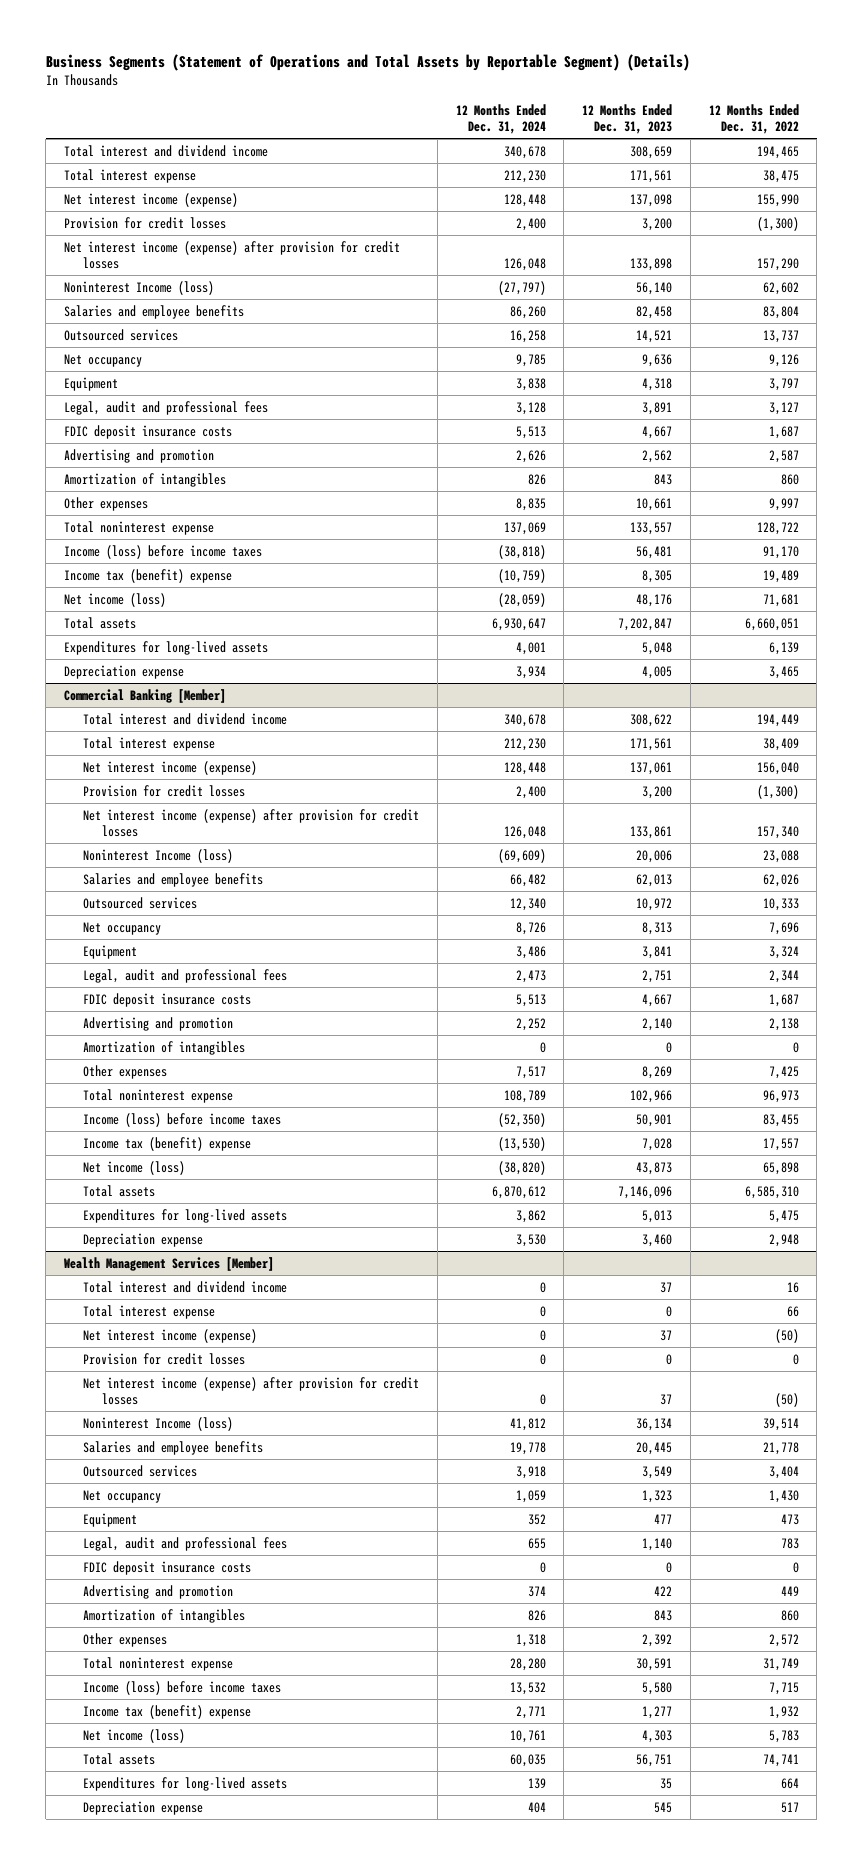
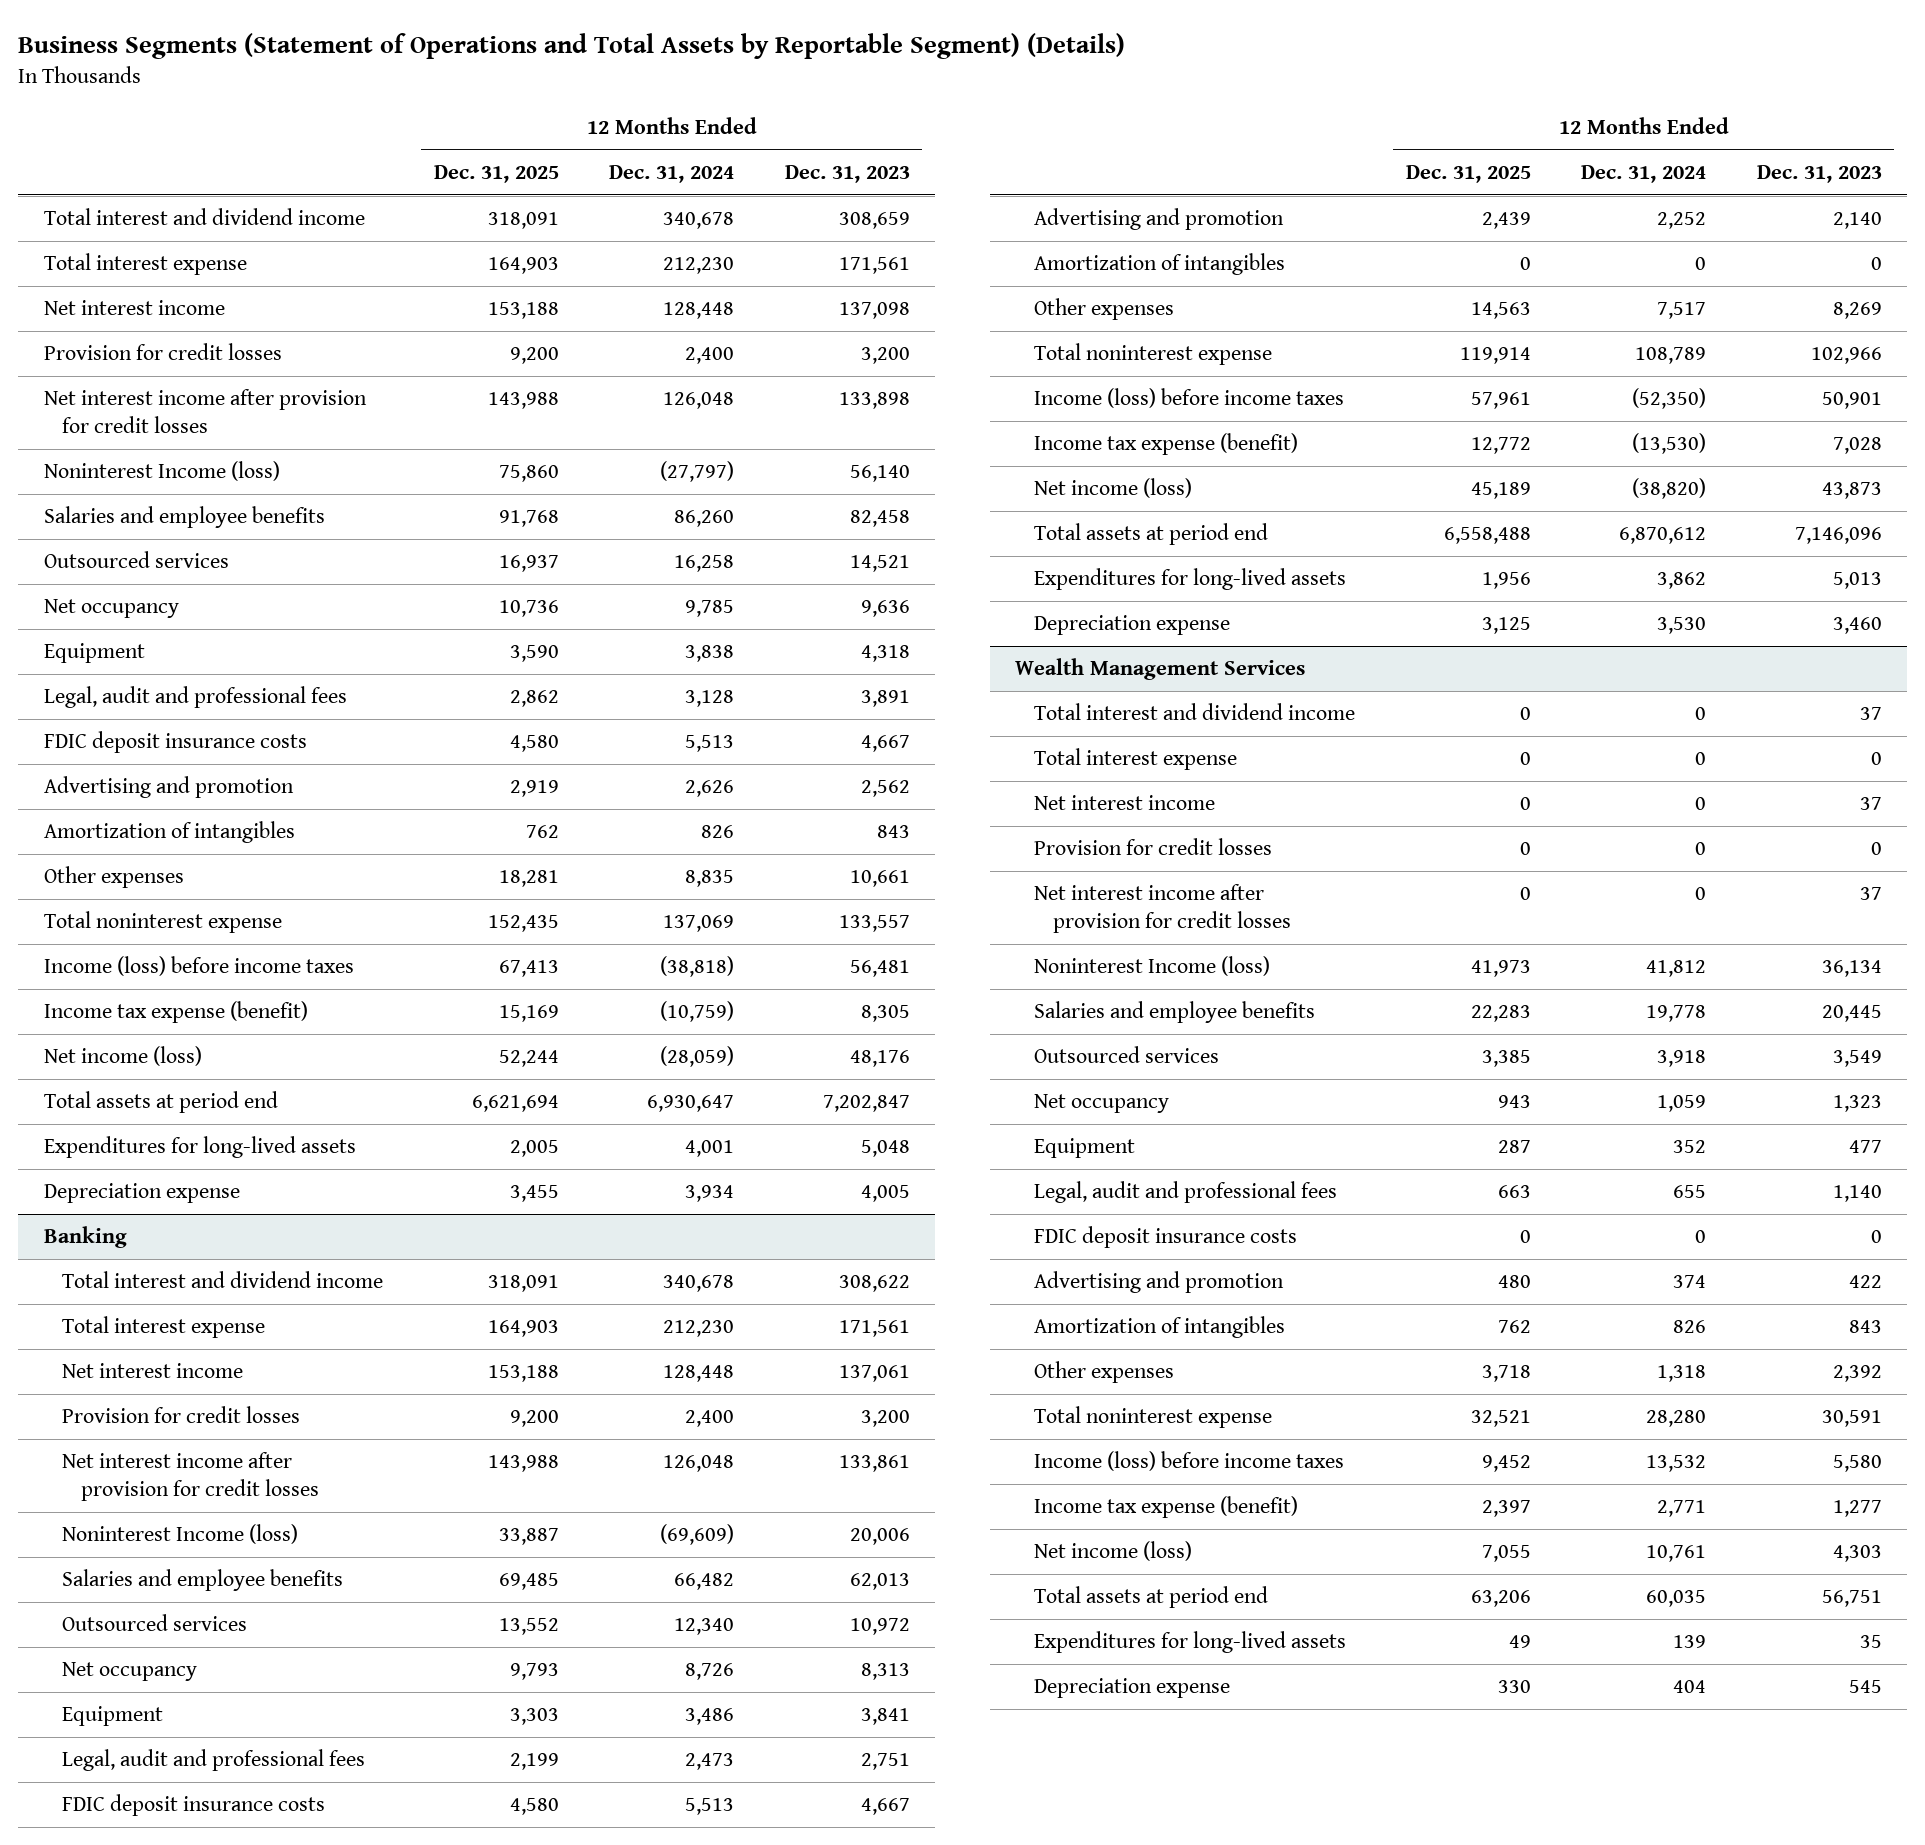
[708,104,799,135] 12 Months Ended Dec. 31, 2022 -> none
none -> [433,164,559,183] Dec. 31, 2025
[63,192,238,207] Net interest income (expense) -> [43,300,225,316] Net interest income
[63,240,400,269] Net interest income (expense) after provision for credit losses -> [43,389,367,434] Net interest income after provision for credit losses
[63,568,232,583] Income tax (benefit) expense -> [43,1001,308,1024] Income tax expense (benefit)
[63,616,136,629] Total assets -> [43,1091,278,1114] Total assets at period end
[63,688,226,703] Commercial Banking [Member] -> [43,1226,127,1249] Banking
[83,760,258,775] Net interest income (expense) -> [62,1363,244,1379] Net interest income
[83,808,420,837] Net interest income (expense) after provision for credit losses -> [62,1452,320,1502] Net interest income after provision for credit losses
[83,1136,252,1151] Income tax (benefit) expense -> [1034,433,1299,456] Income tax expense (benefit)
[83,1184,156,1197] Total assets -> [1034,523,1269,546] Total assets at period end
[63,1256,274,1271] Wealth Management Services [Member] -> [1015,658,1306,681] Wealth Management Services
[83,1328,258,1343] Net interest income (expense) -> [1034,795,1216,811] Net interest income
[83,1376,420,1405] Net interest income (expense) after provision for credit losses -> [1034,884,1291,934] Net interest income after provision for credit losses
[83,1704,252,1719] Income tax (benefit) expense -> [1034,1496,1299,1519] Income tax expense (benefit)
[83,1752,156,1765] Total assets -> [1034,1586,1269,1609] Total assets at period end

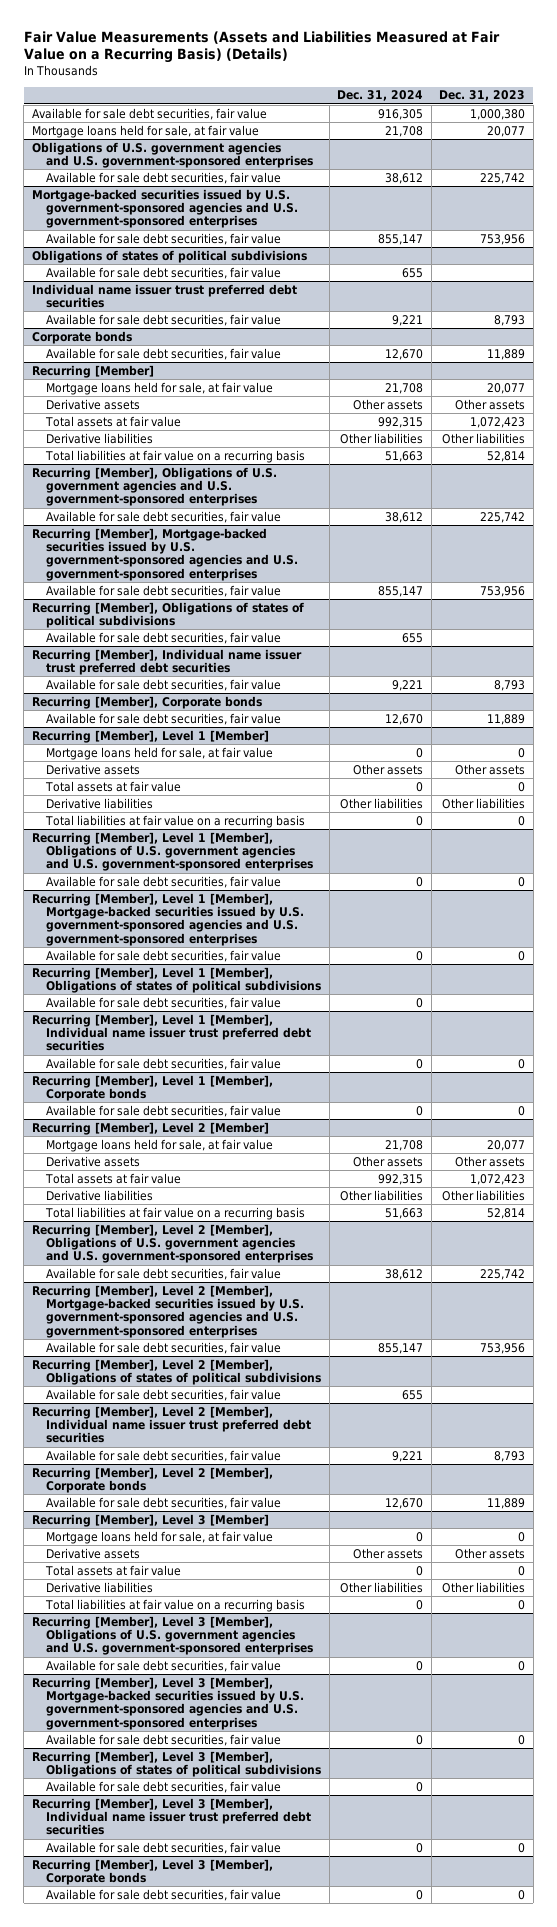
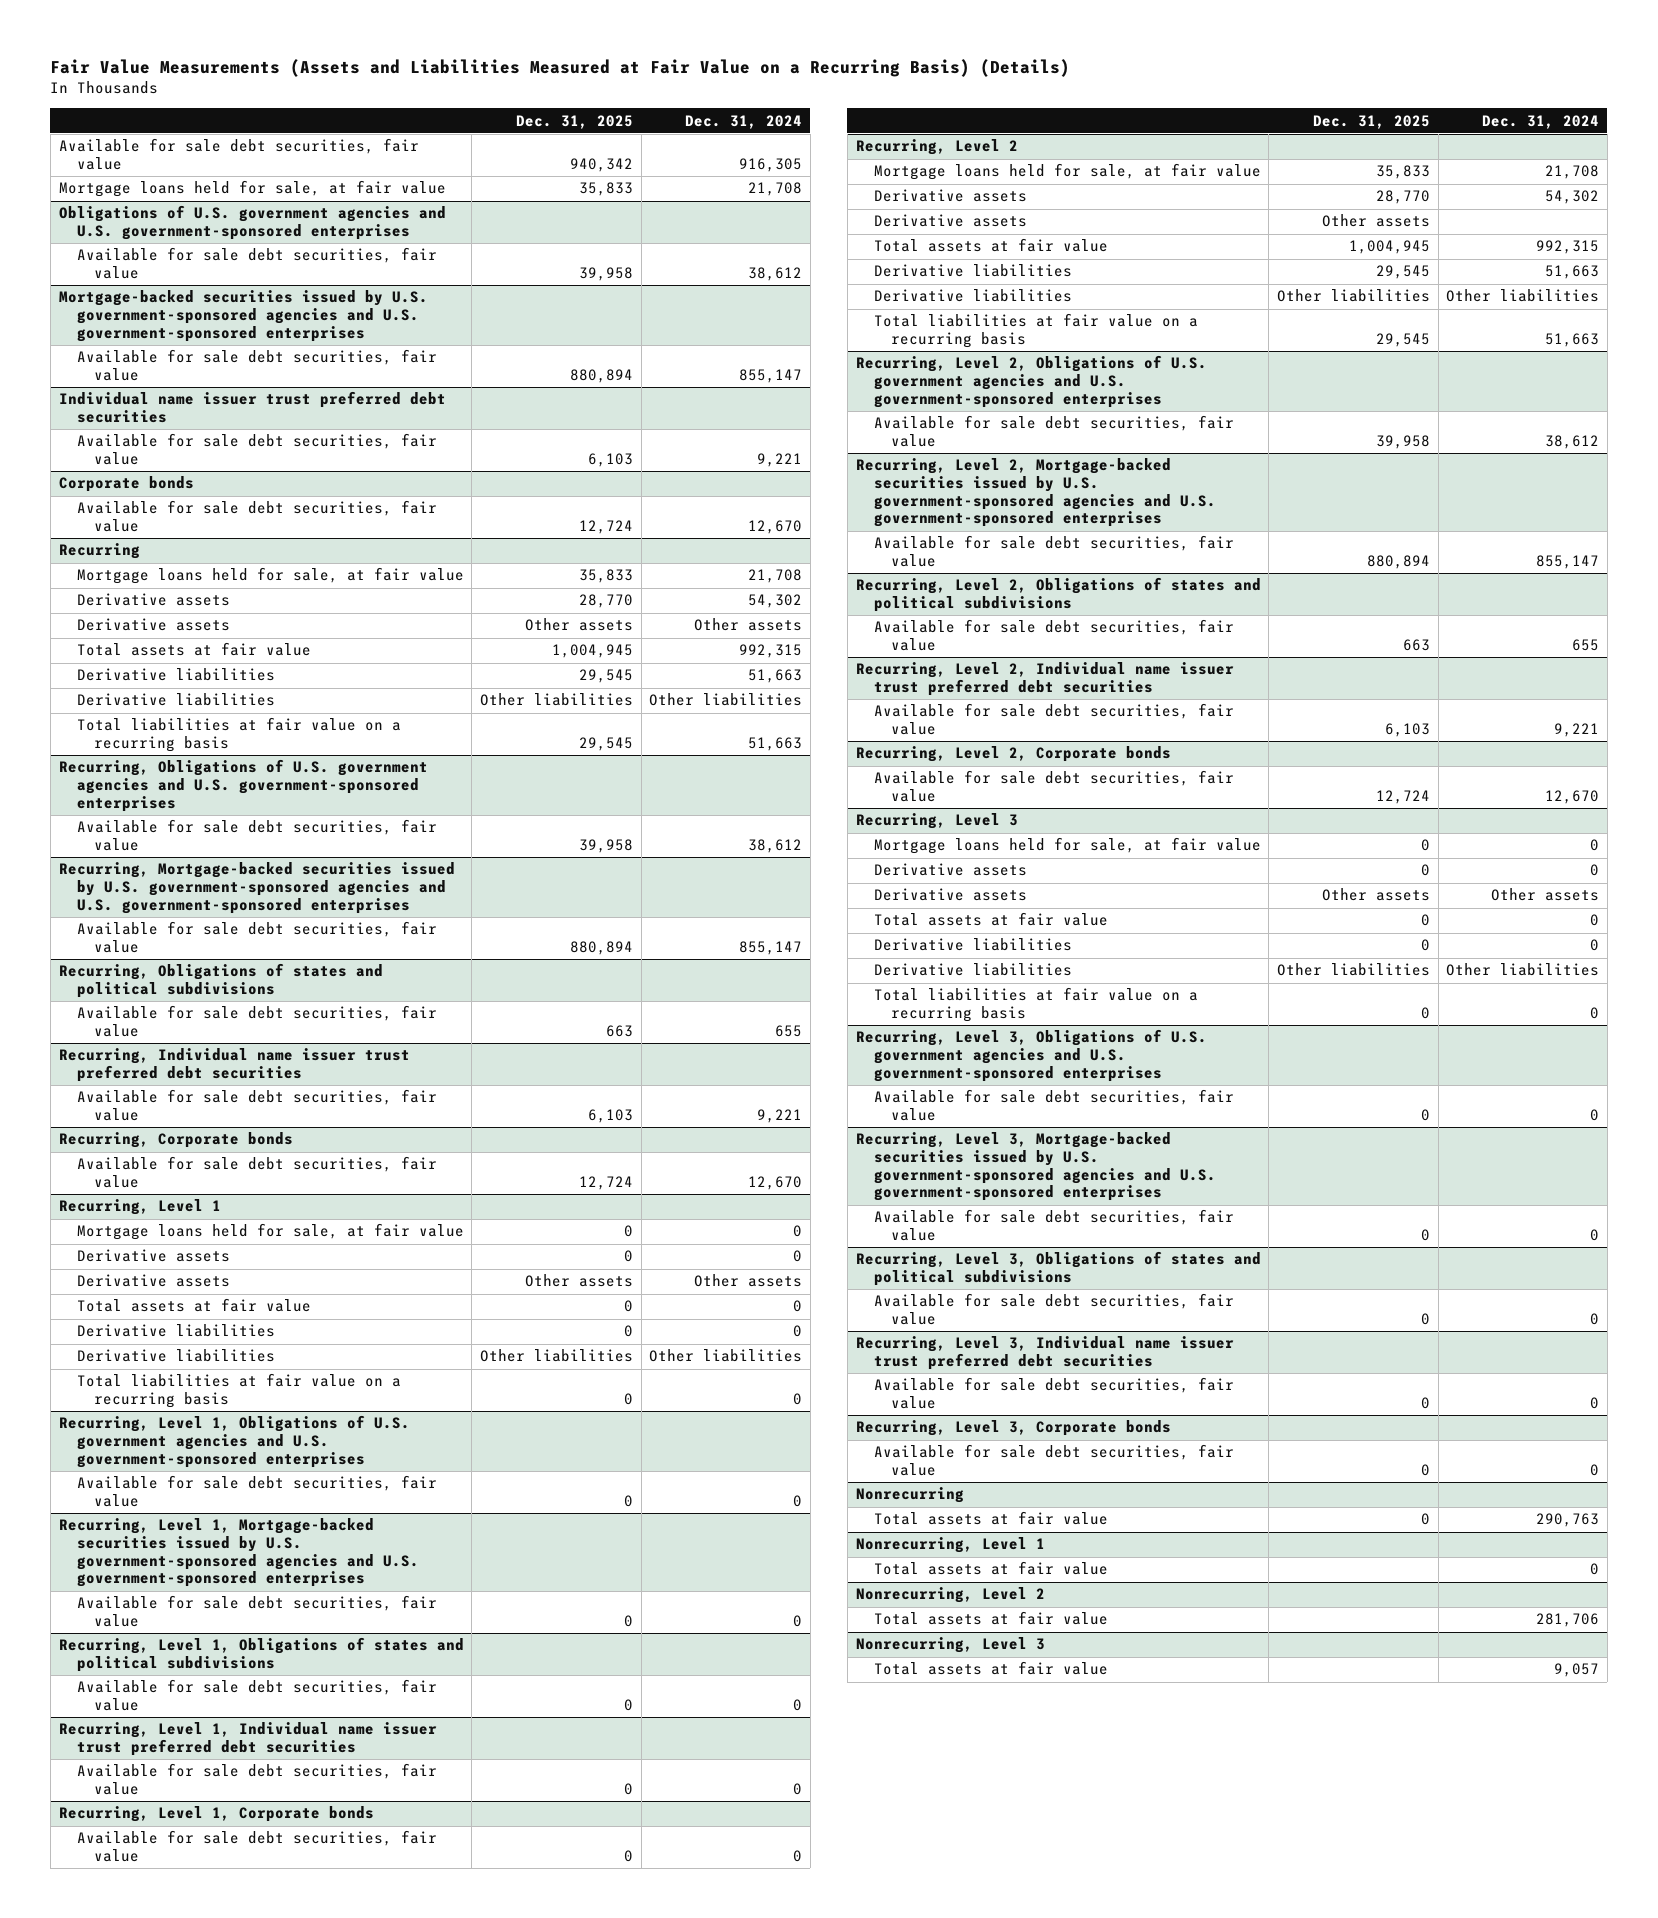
[439,90,526,102] Dec. 31, 2023 -> none
none -> [515,114,633,129] Dec. 31, 2025
[31,249,307,263] Obligations of states of political subdivisions -> none
[46,266,282,279] Available for sale debt securities, fair value -> none
[31,364,154,378] Recurring [Member] -> [58,543,140,560] Recurring
none -> [76,593,230,607] Derivative assets
none -> [76,668,275,682] Derivative liabilities
[31,466,277,507] Recurring [Member], Obligations of U.S. government agencies and U.S. government-sponsored enterprises -> [58,759,428,812] Recurring, Obligations of U.S. government agencies and U.S. government-sponsored enterprises
[31,527,299,581] Recurring [Member], Mortgage-backed securities issued by U.S. government-sponsored agencies and U.S. government-sponsored enterprises -> [58,862,455,914] Recurring, Mortgage-backed securities issued by U.S. government-sponsored agencies and U.S. government-sponsored enterprises
[31,601,304,629] Recurring [Member], Obligations of states of political subdivisions -> [58,963,383,999] Recurring, Obligations of states and political subdivisions
[31,648,302,676] Recurring [Member], Individual name issuer trust preferred debt securities -> [58,1048,410,1083] Recurring, Individual name issuer trust preferred debt securities
[31,695,262,709] Recurring [Member], Corporate bonds -> [58,1132,293,1149] Recurring, Corporate bonds
[31,729,269,743] Recurring [Member], Level 1 [Member] -> [58,1199,221,1216] Recurring, Level 1
none -> [76,1249,230,1263] Derivative assets
none -> [76,1324,275,1338] Derivative liabilities
[31,831,314,872] Recurring [Member], Level 1 [Member], Obligations of U.S. government agencies and U.S. government-sponsored enterprises -> [58,1415,410,1468] Recurring, Level 1, Obligations of U.S. government agencies and U.S. government-sponsored enterprises
[31,892,305,946] Recurring [Member], Level 1 [Member], Mortgage-backed securities issued by U.S. government-sponsored agencies and U.S. government-sponsored enterprises -> [58,1518,419,1588] Recurring, Level 1, Mortgage-backed securities issued by U.S. government-sponsored agencies and U.S. government-sponsored enterprises
[31,966,322,994] Recurring [Member], Level 1 [Member], Obligations of states of political subdivisions -> [58,1637,464,1673] Recurring, Level 1, Obligations of states and political subdivisions
[31,1013,312,1052] Recurring [Member], Level 1 [Member], Individual name issuer trust preferred debt securities -> [58,1722,437,1757] Recurring, Level 1, Individual name issuer trust preferred debt securities
[31,1074,273,1102] Recurring [Member], Level 1 [Member], Corporate bonds -> [58,1806,374,1823] Recurring, Level 1, Corporate bonds
[31,1121,269,1135] Recurring [Member], Level 2 [Member] -> [855,139,1018,156] Recurring, Level 2
[353,1155,424,1167] Other assets -> [1545,190,1600,205] 54,302
none -> [873,214,1027,228] Derivative assets
none -> [873,264,1072,278] Derivative liabilities
[31,1223,314,1264] Recurring [Member], Level 2 [Member], Obligations of U.S. government agencies and U.S. government-sponsored enterprises -> [855,355,1207,408] Recurring, Level 2, Obligations of U.S. government agencies and U.S. government-sponsored enterprises
[31,1284,305,1338] Recurring [Member], Level 2 [Member], Mortgage-backed securities issued by U.S. government-sponsored agencies and U.S. government-sponsored enterprises -> [855,458,1216,528] Recurring, Level 2, Mortgage-backed securities issued by U.S. government-sponsored agencies and U.S. government-sponsored enterprises
[31,1358,322,1386] Recurring [Member], Level 2 [Member], Obligations of states of political subdivisions -> [855,577,1261,613] Recurring, Level 2, Obligations of states and political subdivisions
[31,1405,312,1444] Recurring [Member], Level 2 [Member], Individual name issuer trust preferred debt securities -> [855,662,1234,697] Recurring, Level 2, Individual name issuer trust preferred debt securities
[31,1466,273,1494] Recurring [Member], Level 2 [Member], Corporate bonds -> [855,746,1171,763] Recurring, Level 2, Corporate bonds
[31,1513,269,1527] Recurring [Member], Level 3 [Member] -> [855,813,1018,830] Recurring, Level 3
none -> [873,863,1027,877] Derivative assets
none -> [873,938,1072,952] Derivative liabilities
[31,1615,314,1656] Recurring [Member], Level 3 [Member], Obligations of U.S. government agencies and U.S. government-sponsored enterprises -> [855,1029,1207,1082] Recurring, Level 3, Obligations of U.S. government agencies and U.S. government-sponsored enterprises
[31,1676,305,1730] Recurring [Member], Level 3 [Member], Mortgage-backed securities issued by U.S. government-sponsored agencies and U.S. government-sponsored enterprises -> [855,1132,1216,1202] Recurring, Level 3, Mortgage-backed securities issued by U.S. government-sponsored agencies and U.S. government-sponsored enterprises
[31,1750,322,1778] Recurring [Member], Level 3 [Member], Obligations of states of political subdivisions -> [855,1251,1261,1287] Recurring, Level 3, Obligations of states and political subdivisions
[31,1797,312,1836] Recurring [Member], Level 3 [Member], Individual name issuer trust preferred debt securities -> [855,1336,1234,1371] Recurring, Level 3, Individual name issuer trust preferred debt securities
[31,1858,273,1886] Recurring [Member], Level 3 [Member], Corporate bonds -> [855,1420,1171,1437] Recurring, Level 3, Corporate bonds
none -> [855,1487,964,1504] Nonrecurring
none -> [873,1511,1108,1526] Total assets at fair value
none -> [855,1537,1045,1554] Nonrecurring, Level 1
none -> [873,1561,1108,1576] Total assets at fair value
none -> [855,1587,1045,1604] Nonrecurring, Level 2
none -> [873,1611,1108,1626] Total assets at fair value
none -> [855,1637,1045,1654] Nonrecurring, Level 3
none -> [873,1661,1108,1676] Total assets at fair value

